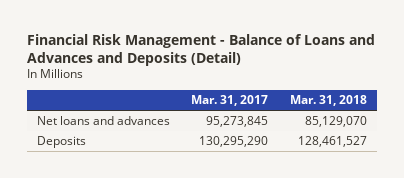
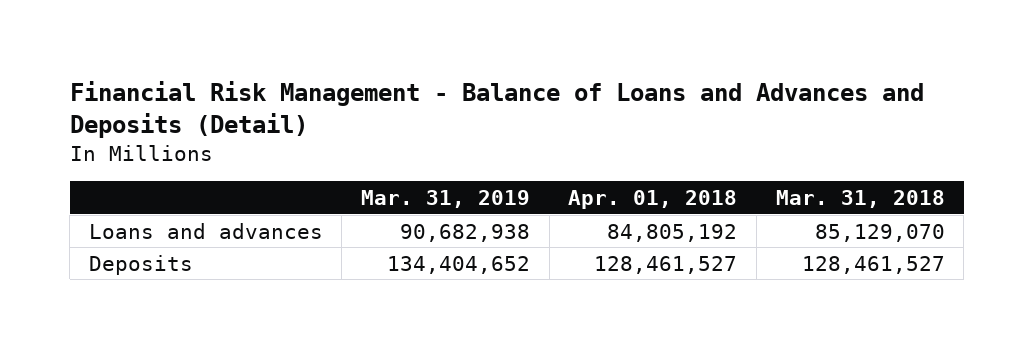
[191,95,269,107] Mar. 31, 2017 -> none
none -> [361,189,531,208] Mar. 31, 2019
none -> [568,189,738,209] Apr. 01, 2018
[37,116,171,126] Net loans and advances -> [88,222,323,239] Loans and advances

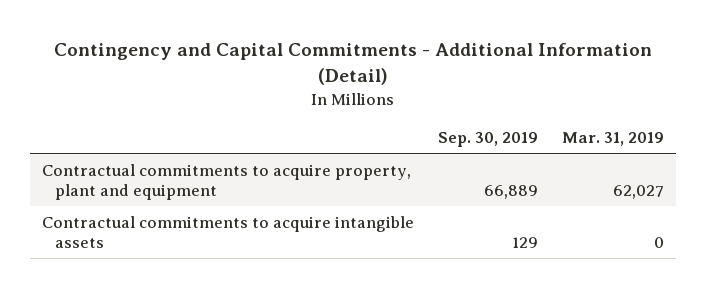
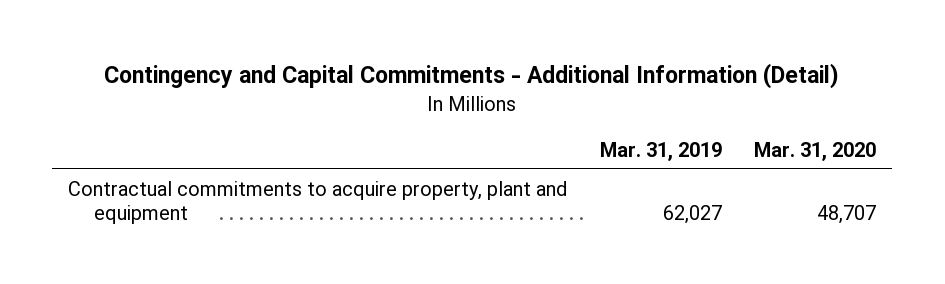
[437,132,538,148] Sep. 30, 2019 -> none
none -> [754,141,877,161] Mar. 31, 2020
[42,215,415,248] Contractual commitments to acquire intangible assets -> none

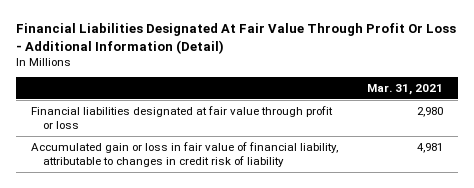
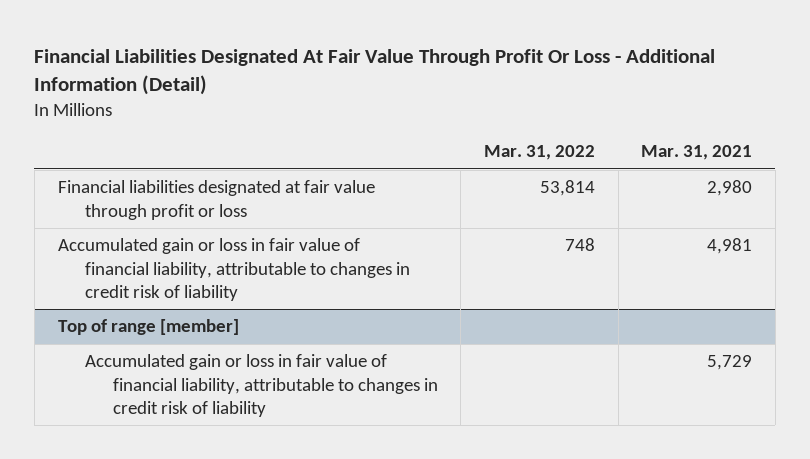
none -> [483,145,595,161] Mar. 31, 2022
none -> [57,319,239,336] Top of range [member]
none -> [85,354,438,417] Accumulated gain or loss in fair value of financial liability, attributable to changes in credit risk of liability

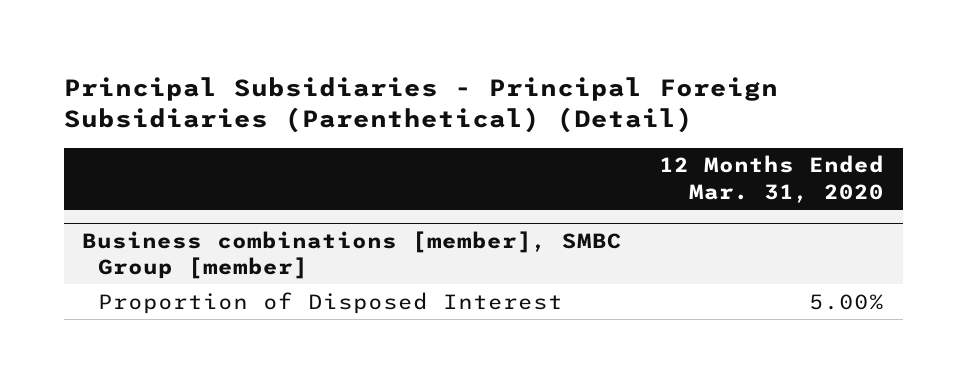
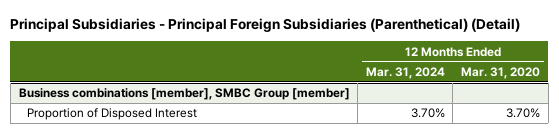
none -> [365,66,445,79] Mar. 31, 2024
[809,293,885,310] 5.00% -> [506,108,541,119] 3.70%

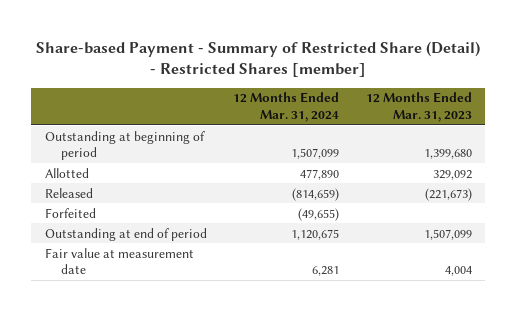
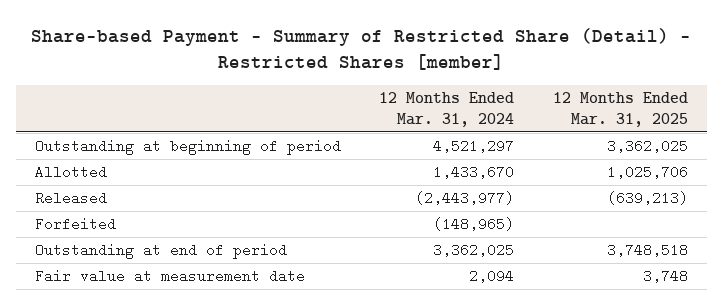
[365,92,472,123] 12 Months Ended Mar. 31, 2023 -> none
none -> [552,92,688,128] 12 Months Ended Mar. 31, 2025
[291,148,340,160] 1,507,099 -> [433,138,515,153] 4,521,297
[300,168,340,180] 477,890 -> [433,164,515,179] 1,433,670
[292,187,340,201] (814,659) -> [415,190,515,205] (2,443,977)
[298,207,340,221] (49,655) -> [433,216,515,231] (148,965)
[291,228,340,240] 1,120,675 -> [433,242,515,257] 3,362,025
[312,266,340,277] 6,281 -> [469,268,515,283] 2,094

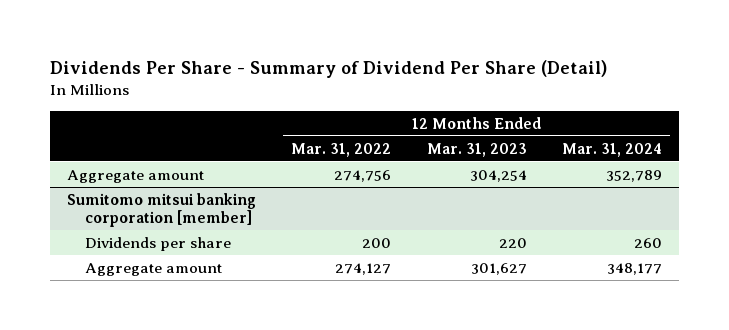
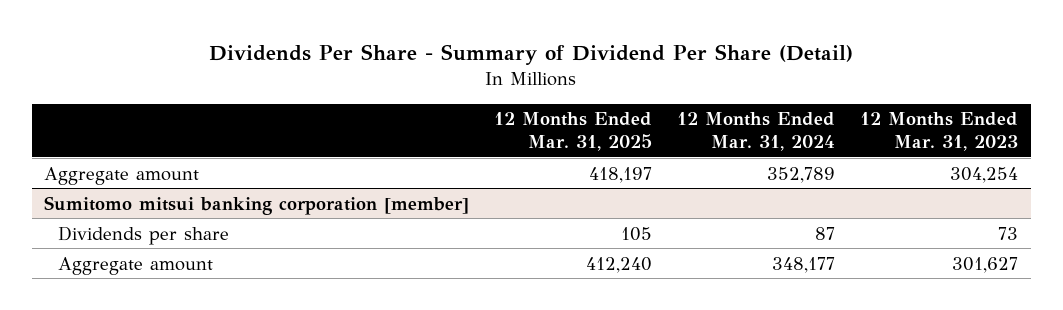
[291,142,392,157] Mar. 31, 2022 -> none
none -> [494,112,653,152] 12 Months Ended Mar. 31, 2025
[498,237,527,248] 220 -> [998,226,1019,240] 73
[633,237,662,248] 260 -> [815,226,836,240] 87

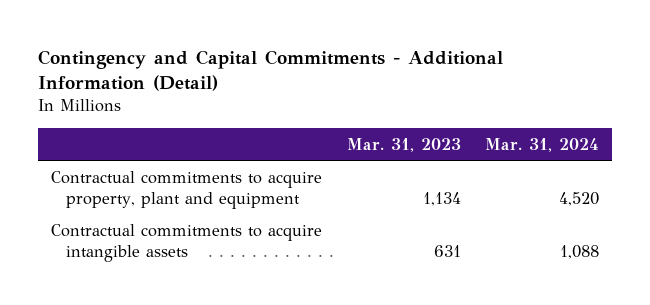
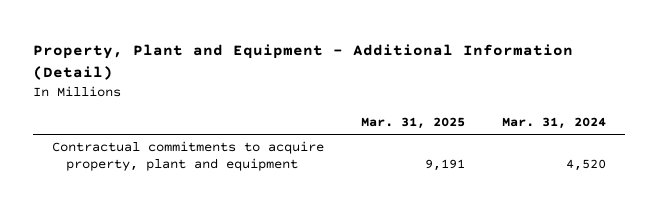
[38,49,504,92] Contingency and Capital Commitments - Additional Information (Detail) -> [33,44,574,80] Property, Plant and Equipment - Additional Information (Detail)
[346,137,461,152] Mar. 31, 2023 -> none
none -> [361,117,466,130] Mar. 31, 2025
[50,223,322,262] Contractual commitments to acquire intangible assets -> none

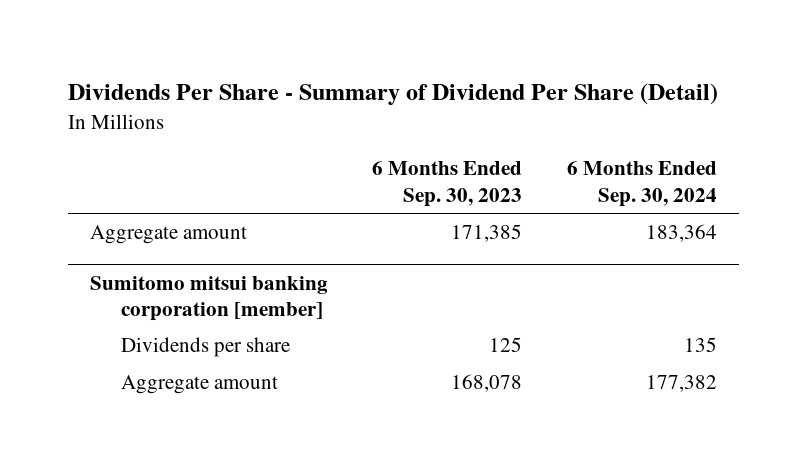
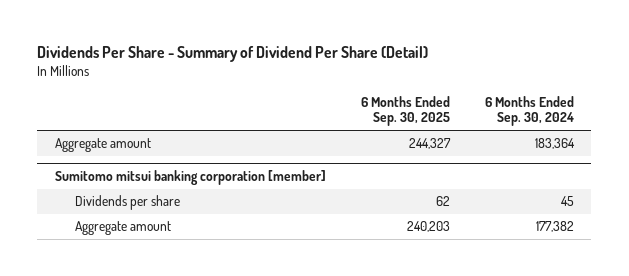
[372,161,523,207] 6 Months Ended Sep. 30, 2023 -> none
none -> [360,95,450,127] 6 Months Ended Sep. 30, 2025
[683,337,717,353] 135 -> [560,196,574,207] 45

